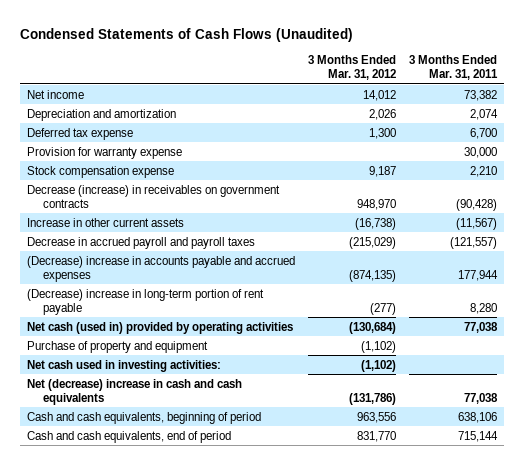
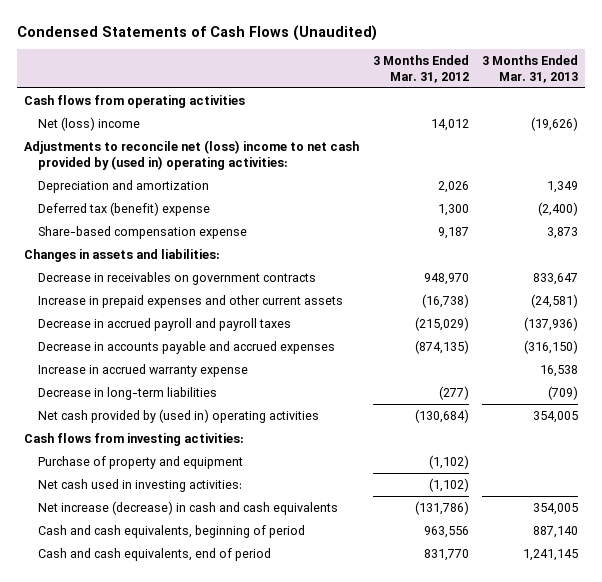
[409,54,499,80] 3 Months Ended Mar. 31, 2011 -> none
none -> [482,55,579,83] 3 Months Ended Mar. 31, 2013
none -> [23,95,245,109] Cash flows from operating activities
[26,89,84,99] Net income -> [37,117,140,132] Net (loss) income
none -> [23,140,359,170] Adjustments to reconcile net (loss) income to net cash provided by (used in) operating activities:
[26,146,182,159] Provision for warranty expense -> none
[26,127,133,140] Deferred tax expense -> [37,202,210,217] Deferred tax (benefit) expense
[26,165,174,178] Stock compensation expense -> [37,226,247,240] Share-based compensation expense
none -> [23,249,220,263] Changes in assets and liabilities:
[26,184,280,208] Decrease (increase) in receivables on government contracts -> [37,272,316,286] Decrease in receivables on government contracts
[26,217,184,227] Increase in other current assets -> [37,295,343,309] Increase in prepaid expenses and other current assets
[26,255,295,282] (Decrease) increase in accounts payable and accrued expenses -> [37,341,335,355] Decrease in accounts payable and accrued expenses
none -> [37,364,248,378] Increase in accrued warranty expense
[26,288,264,315] (Decrease) increase in long-term portion of rent payable -> [37,387,217,401] Decrease in long-term liabilities
[26,321,293,334] Net cash (used in) provided by operating activities -> [37,409,319,424] Net cash provided by (used in) operating activities
none -> [23,433,244,447] Cash flows from investing activities:
[26,378,242,405] Net (decrease) increase in cash and cash equivalents -> [37,501,338,516] Net increase (decrease) in cash and cash equivalents

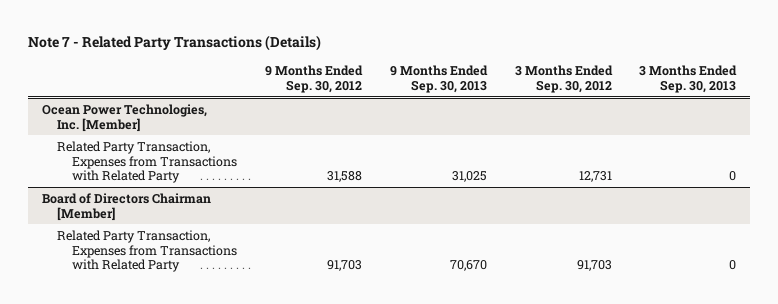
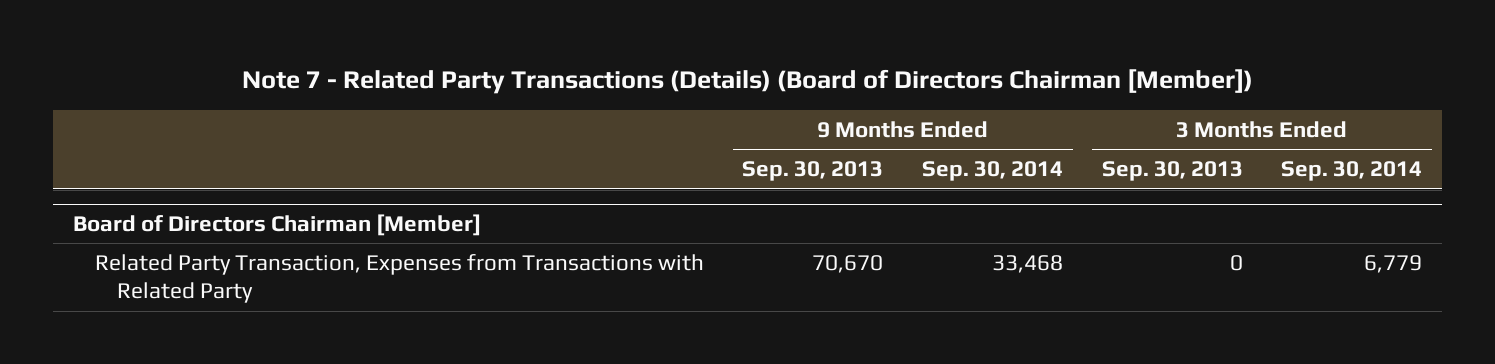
[28,35,322,52] Note 7 - Related Party Transactions (Details) -> [241,68,1253,94] Note 7 - Related Party Transactions (Details) (Board of Directors Chairman [Member])
[264,65,363,93] 9 Months Ended Sep. 30, 2012 -> none
[514,65,613,93] 3 Months Ended Sep. 30, 2012 -> none
none -> [922,161,1064,182] Sep. 30, 2014
none -> [1281,161,1423,182] Sep. 30, 2014
[42,103,208,132] Ocean Power Technologies, Inc. [Member] -> none
[57,140,238,184] Related Party Transaction, Expenses from Transactions with Related Party -> none

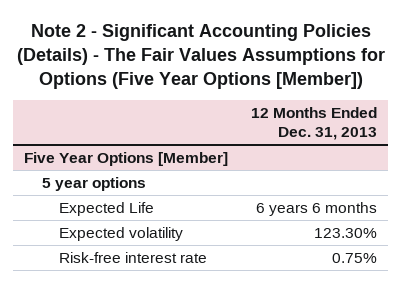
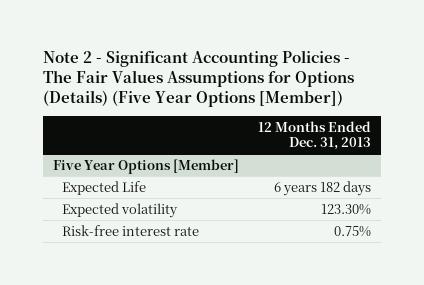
[16,23,385,89] Note 2 - Significant Accounting Policies (Details) - The Fair Values Assumptions for Options (Five Year Options [Member]) -> [43,50,355,108] Note 2 - Significant Accounting Policies - The Fair Values Assumptions for Options (Details) (Five Year Options [Member])
[41,177,146,192] 5 year options -> none
[255,202,377,217] 6 years 6 months -> [274,180,372,196] 6 years 182 days

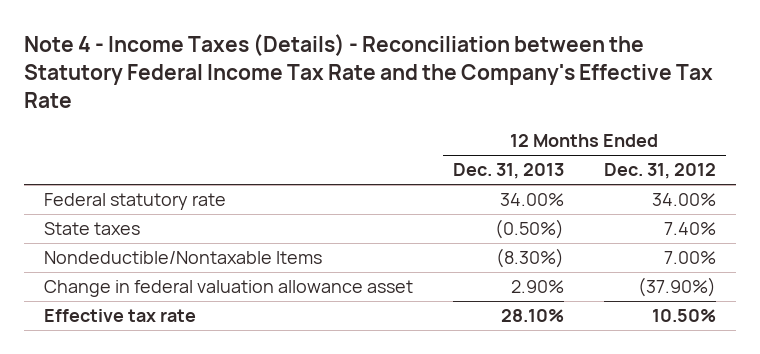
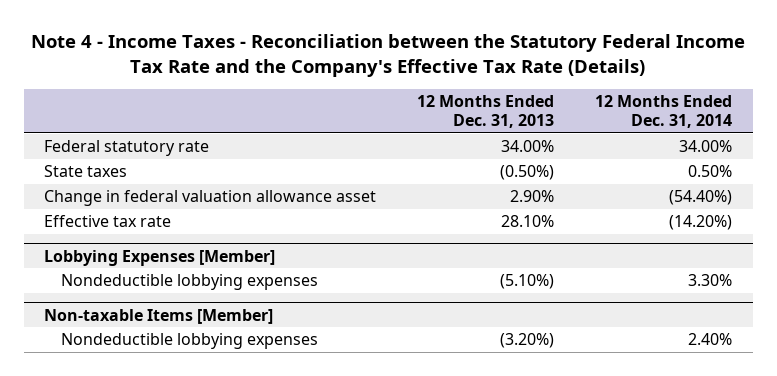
[23,33,713,108] Note 4 - Income Taxes (Details) - Reconciliation between the Statutory Federal Income Tax Rate and the Company's Effective Tax Rate -> [31,34,746,78] Note 4 - Income Taxes - Reconciliation between the Statutory Federal Income Tax Rate and the Company's Effective Tax Rate (Details)
[604,163,717,180] Dec. 31, 2012 -> none
none -> [595,95,733,129] 12 Months Ended Dec. 31, 2014
[43,251,322,265] Nondeductible/Nontaxable Items -> none
none -> [44,249,276,266] Lobbying Expenses [Member]
none -> [61,274,319,291] Nondeductible lobbying expenses
none -> [44,308,274,324] Non-taxable Items [Member]
none -> [61,333,319,350] Nondeductible lobbying expenses

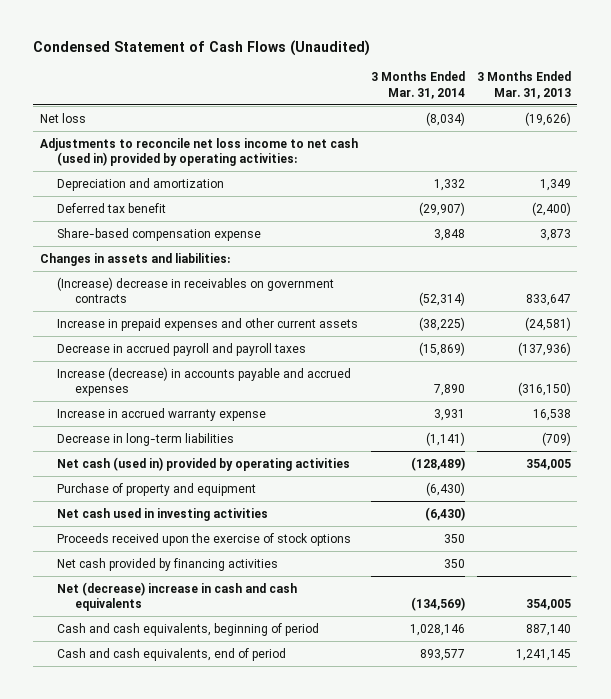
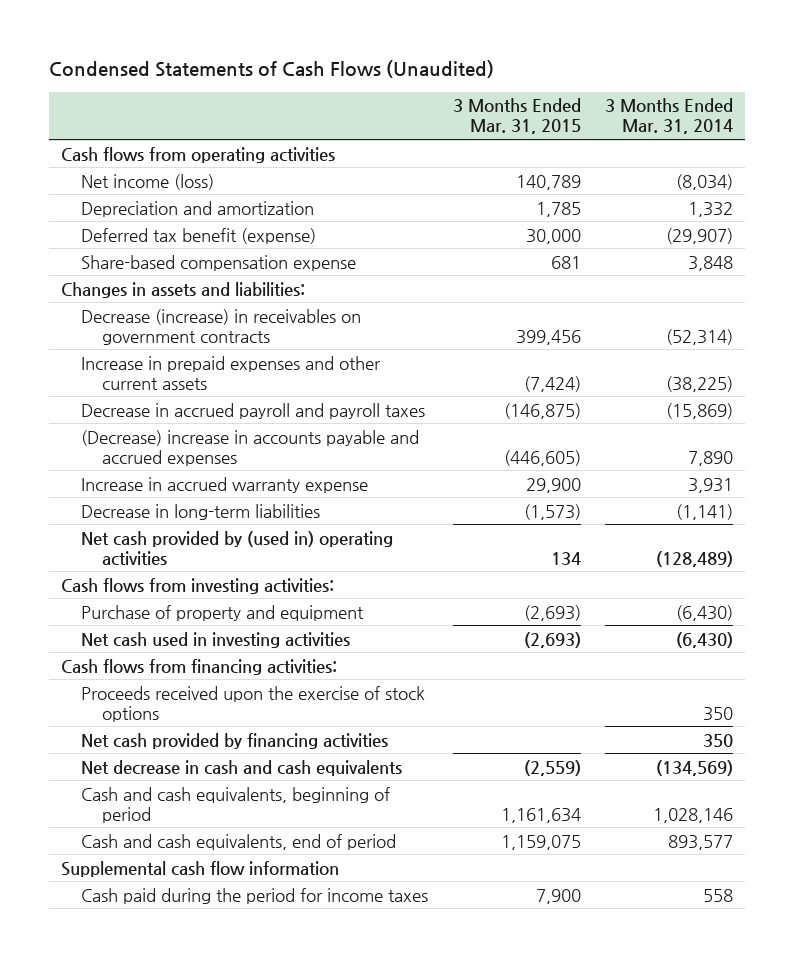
[33,40,371,57] Condensed Statement of Cash Flows (Unaudited) -> [49,59,495,78] Condensed Statements of Cash Flows (Unaudited)
[477,70,572,99] 3 Months Ended Mar. 31, 2013 -> none
none -> [452,98,581,135] 3 Months Ended Mar. 31, 2015
[39,137,358,167] Adjustments to reconcile net loss income to net cash (used in) provided by operating activities: -> none
none -> [61,146,336,163] Cash flows from operating activities
[39,112,86,123] Net loss -> [81,173,215,190] Net income (loss)
[57,202,167,213] Deferred tax benefit -> [81,227,317,244] Deferred tax benefit (expense)
[57,276,335,304] (Increase) decrease in receivables on government contracts -> [81,308,362,345] Decrease (increase) in receivables on government contracts
[57,366,352,397] Increase (decrease) in accounts payable and accrued expenses -> [81,429,420,466] (Decrease) increase in accounts payable and accrued expenses
[57,456,351,471] Net cash (used in) provided by operating activities -> [81,530,394,566] Net cash provided by (used in) operating activities
none -> [61,577,335,594] Cash flows from investing activities:
none -> [61,658,338,675] Cash flows from financing activities:
[57,581,298,612] Net (decrease) increase in cash and cash equivalents -> [81,759,403,776] Net decrease in cash and cash equivalents
none -> [61,860,340,877] Supplemental cash flow information
none -> [81,887,429,904] Cash paid during the period for income taxes

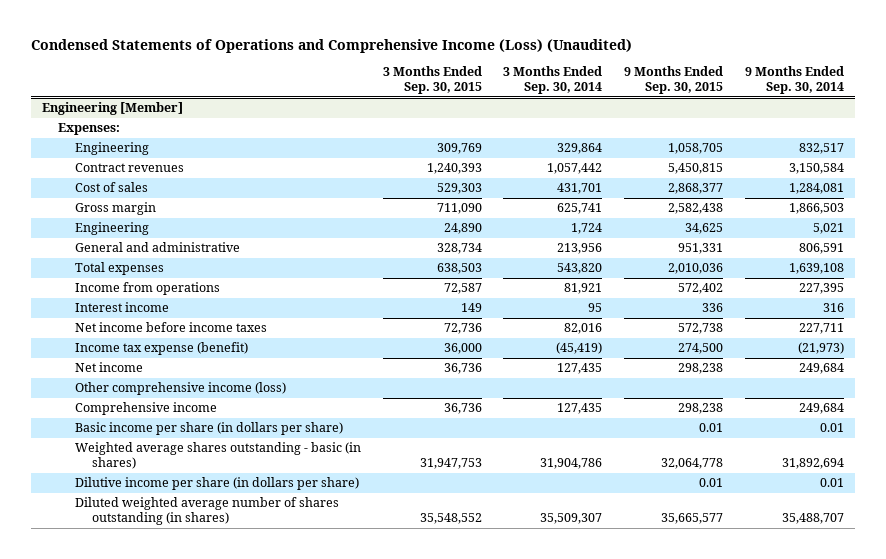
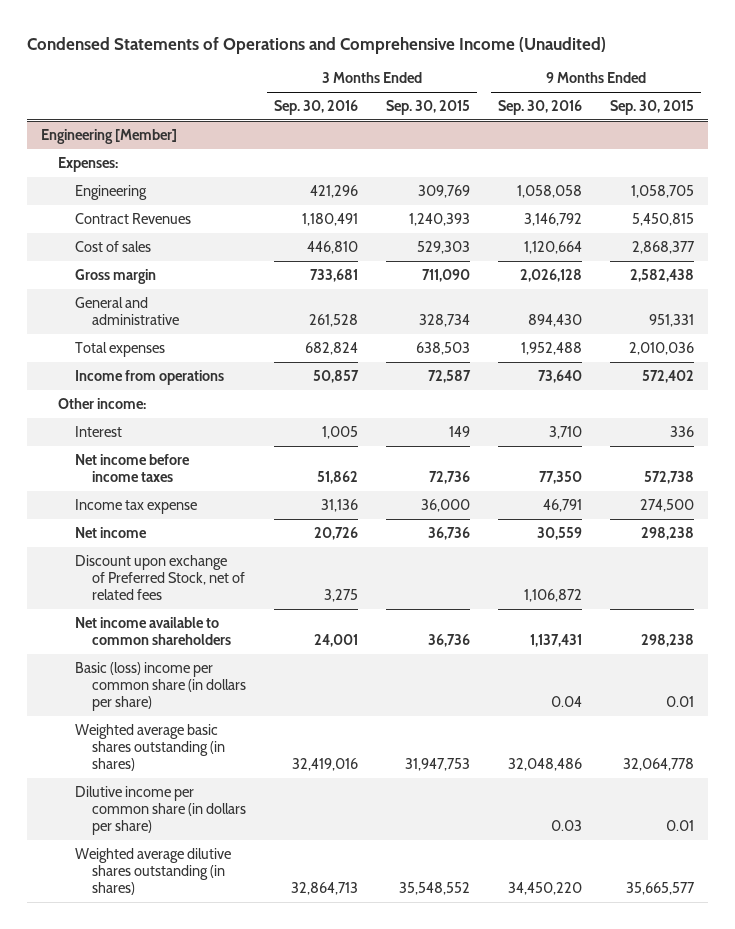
[30,38,632,53] Condensed Statements of Operations and Comprehensive Income (Loss) (Unaudited) -> [27,36,607,54] Condensed Statements of Operations and Comprehensive Income (Unaudited)
[503,66,603,95] 3 Months Ended Sep. 30, 2014 -> none
[745,66,845,95] 9 Months Ended Sep. 30, 2014 -> none
none -> [273,100,358,116] Sep. 30, 2016
none -> [498,100,583,116] Sep. 30, 2016
[74,163,184,173] Contract revenues -> [75,212,192,224] Contract Revenues
[74,222,149,236] Engineering -> none
none -> [58,397,147,409] Other income:
[74,302,169,313] Interest income -> [75,425,123,437] Interest
[74,342,248,356] Income tax expense (benefit) -> [75,498,198,514] Income tax expense
[74,382,286,396] Other comprehensive income (loss) -> none
none -> [75,554,245,600] Discount upon exchange of Preferred Stock, net of related fees
[74,402,217,416] Comprehensive income -> [75,616,231,645] Net income available to common shareholders
[74,422,343,436] Basic income per share (in dollars per share) -> [75,661,246,711] Basic (loss) income per common share (in dollars per share)
[74,442,361,470] Weighted average shares outstanding - basic (in shares) -> [75,723,225,771] Weighted average basic shares outstanding (in shares)
[74,477,359,491] Dilutive income per share (in dollars per share) -> [75,785,246,835] Dilutive income per common share (in dollars per share)
[74,497,339,526] Diluted weighted average number of shares outstanding (in shares) -> [75,847,232,895] Weighted average dilutive shares outstanding (in shares)

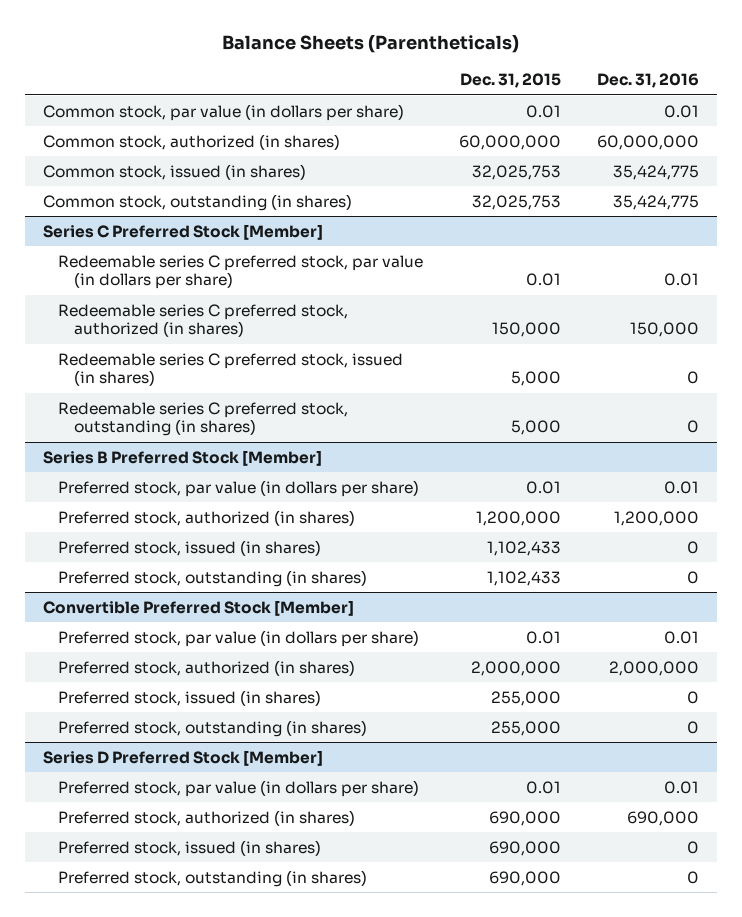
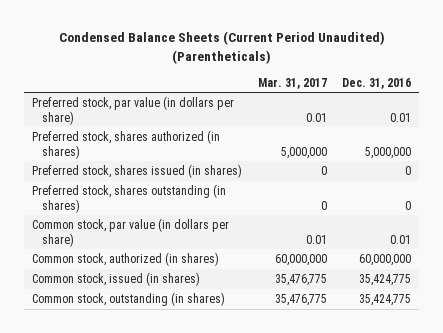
[221,34,519,53] Balance Sheets (Parentheticals) -> [58,31,385,64] Condensed Balance Sheets (Current Period Unaudited) (Parentheticals)
[460,73,562,89] Dec. 31, 2015 -> none
none -> [257,77,327,89] Mar. 31, 2017
none -> [31,96,234,125] Preferred stock, par value (in dollars per share)
none -> [31,130,220,159] Preferred stock, shares authorized (in shares)
none -> [31,164,242,179] Preferred stock, shares issued (in shares)
none -> [31,184,226,213] Preferred stock, shares outstanding (in shares)
[42,223,323,240] Series C Preferred Stock [Member] -> none
[58,254,424,290] Redeemable series C preferred stock, par value (in dollars per share) -> none
[58,303,349,338] Redeemable series C preferred stock, authorized (in shares) -> none
[58,352,404,387] Redeemable series C preferred stock, issued (in shares) -> none
[58,401,349,437] Redeemable series C preferred stock, outstanding (in shares) -> none
[42,449,322,466] Series B Preferred Stock [Member] -> none
[58,479,420,497] Preferred stock, par value (in dollars per share) -> none
[58,509,356,526] Preferred stock, authorized (in shares) -> none
[58,539,322,556] Preferred stock, issued (in shares) -> none
[58,569,368,587] Preferred stock, outstanding (in shares) -> none
[42,599,354,616] Convertible Preferred Stock [Member] -> none
[58,629,420,647] Preferred stock, par value (in dollars per share) -> none
[58,659,356,676] Preferred stock, authorized (in shares) -> none
[58,689,322,706] Preferred stock, issued (in shares) -> none
[58,719,368,737] Preferred stock, outstanding (in shares) -> none
[42,749,323,766] Series D Preferred Stock [Member] -> none
[58,779,420,797] Preferred stock, par value (in dollars per share) -> none
[58,809,356,826] Preferred stock, authorized (in shares) -> none
[58,839,322,856] Preferred stock, issued (in shares) -> none
[58,869,368,887] Preferred stock, outstanding (in shares) -> none

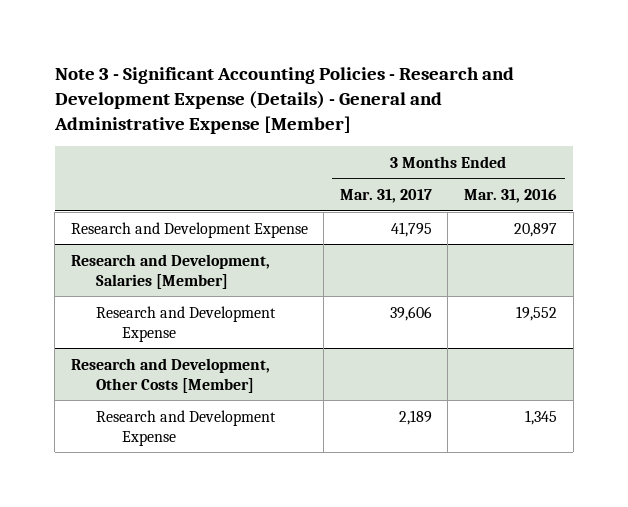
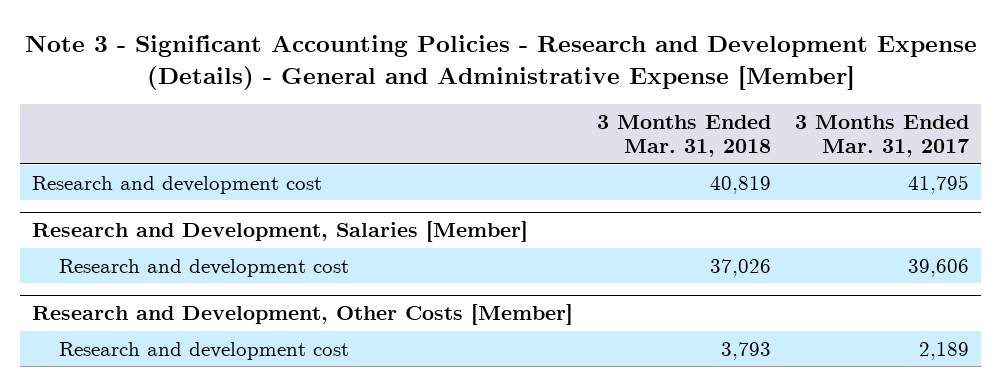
[464,189,558,204] Mar. 31, 2016 -> none
none -> [597,114,772,158] 3 Months Ended Mar. 31, 2018
[70,221,308,238] Research and Development Expense -> [32,175,323,194] Research and development cost
[96,305,277,342] Research and Development Expense -> [58,258,349,277] Research and development cost
[96,409,277,446] Research and Development Expense -> [58,341,349,360] Research and development cost

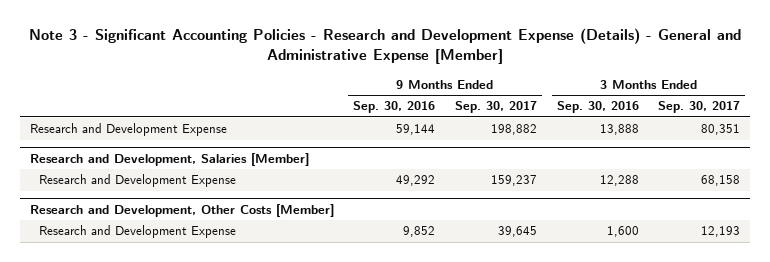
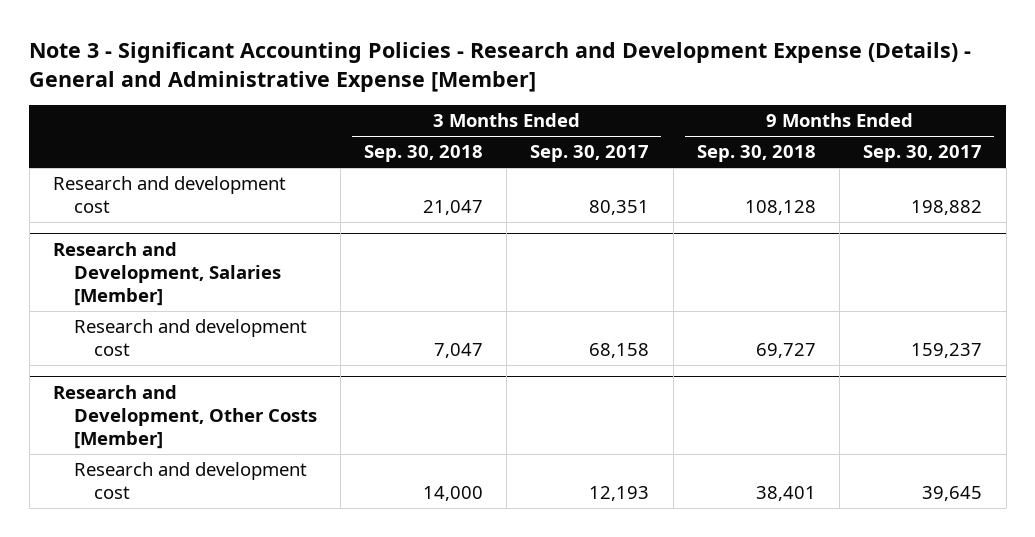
[353,101,436,114] Sep. 30, 2016 -> none
[556,101,639,114] Sep. 30, 2016 -> none
none -> [363,145,483,163] Sep. 30, 2018
none -> [696,145,816,163] Sep. 30, 2018
[29,123,227,137] Research and Development Expense -> [52,176,286,214] Research and development cost
[38,174,236,188] Research and Development Expense -> [73,319,307,357] Research and development cost
[38,225,236,239] Research and Development Expense -> [73,462,307,500] Research and development cost

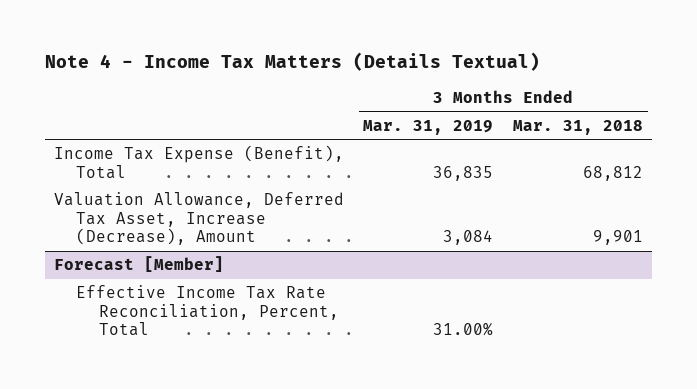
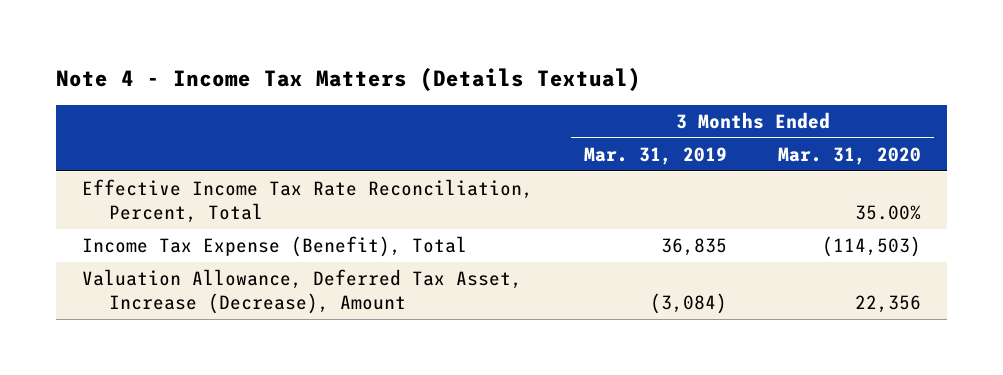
[512,119,643,135] Mar. 31, 2018 -> none
none -> [778,146,922,165] Mar. 31, 2020
none -> [81,179,533,224] Effective Income Tax Rate Reconciliation, Percent, Total
[54,256,225,273] Forecast [Member] -> none
[76,285,339,337] Effective Income Tax Rate Reconciliation, Percent, Total -> none
[443,230,494,246] 3,084 -> [649,293,727,315] (3,084)

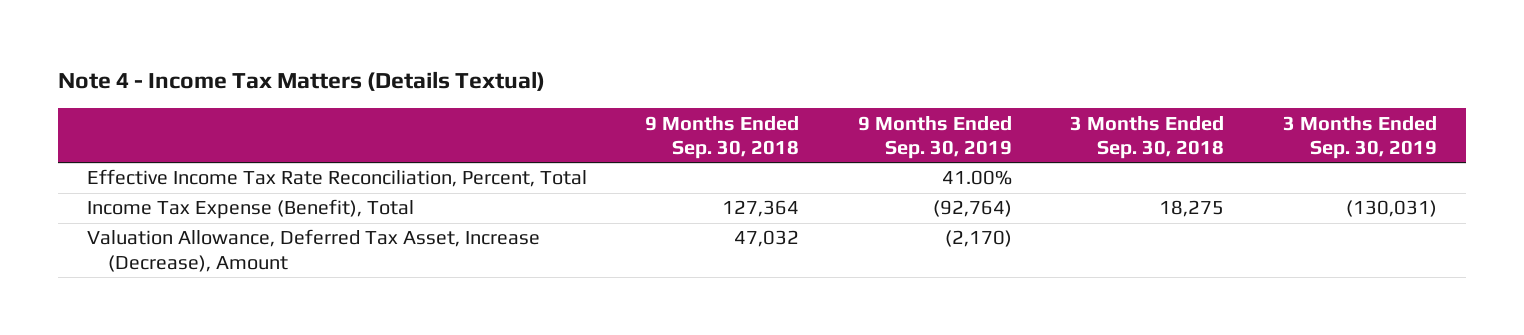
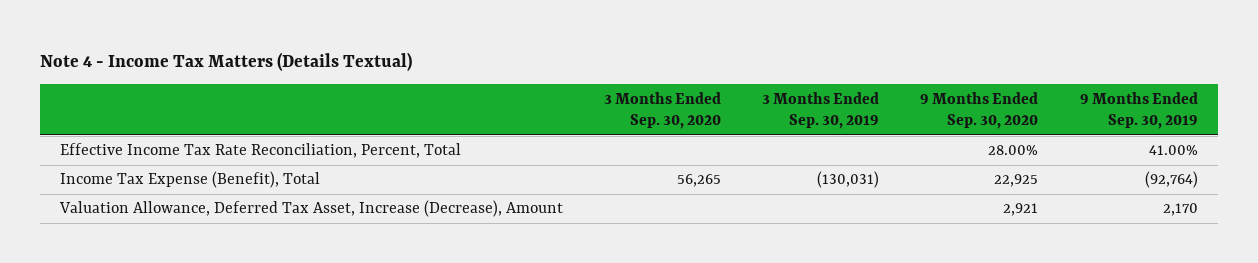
[645,115,800,159] 9 Months Ended Sep. 30, 2018 -> none
[1070,115,1225,159] 3 Months Ended Sep. 30, 2018 -> none
none -> [604,91,722,130] 3 Months Ended Sep. 30, 2020
none -> [920,91,1039,130] 9 Months Ended Sep. 30, 2020
[944,230,1012,248] (2,170) -> [1162,203,1198,217] 2,170

